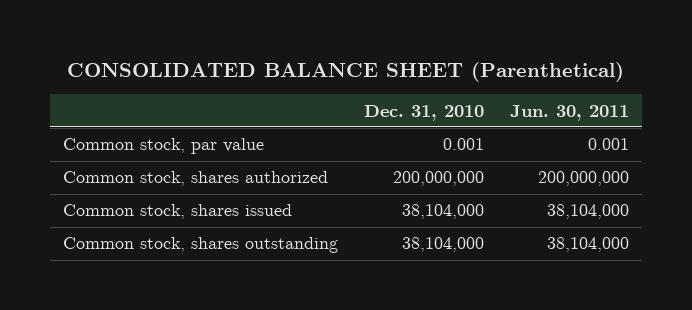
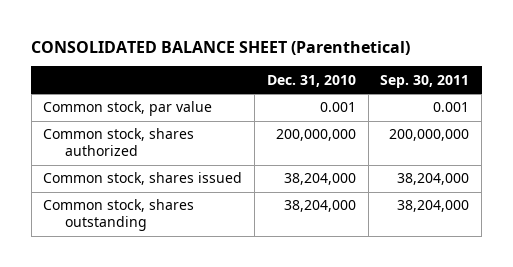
[510,104,630,121] Jun. 30, 2011 -> none
none -> [380,74,470,88] Sep. 30, 2011
[402,204,485,220] 38,104,000 -> [283,173,356,186] 38,204,000
[402,237,485,253] 38,104,000 -> [283,200,356,213] 38,204,000

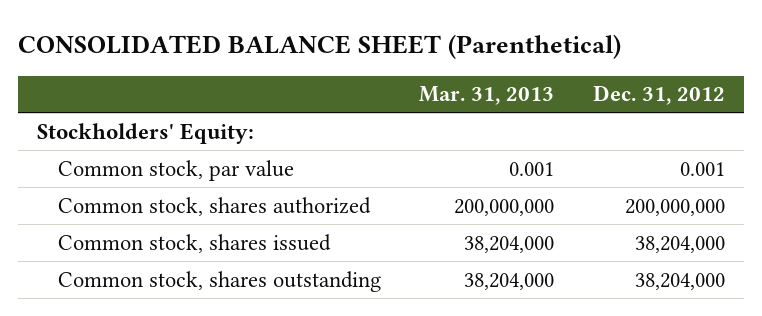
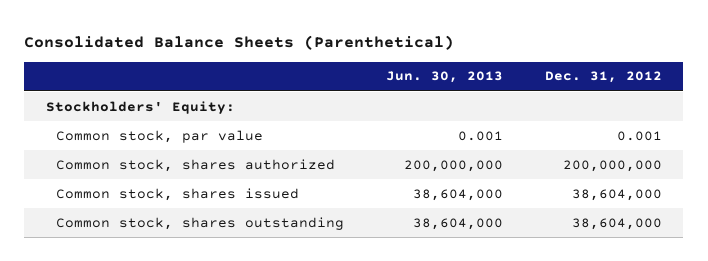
[18,34,622,60] CONSOLIDATED BALANCE SHEET (Parenthetical) -> [24,35,455,51] Consolidated Balance Sheets (Parenthetical)
[419,86,555,106] Mar. 31, 2013 -> none
none -> [385,71,503,84] Jun. 30, 2013
[634,235,725,253] 38,204,000 -> [572,188,663,201] 38,604,000
[634,272,725,290] 38,204,000 -> [572,217,663,230] 38,604,000

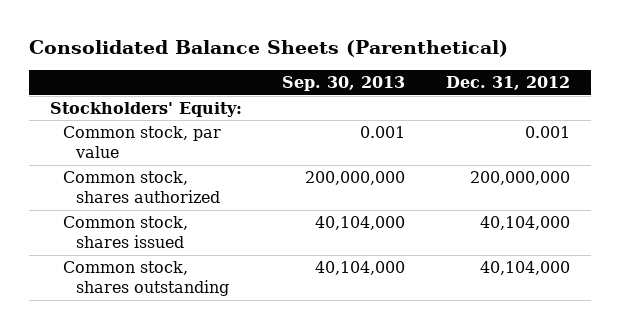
[385,71,503,84] Jun. 30, 2013 -> none
none -> [282,76,406,92] Sep. 30, 2013
[572,188,663,201] 38,604,000 -> [480,216,571,231] 40,104,000
[572,217,663,230] 38,604,000 -> [480,261,571,276] 40,104,000

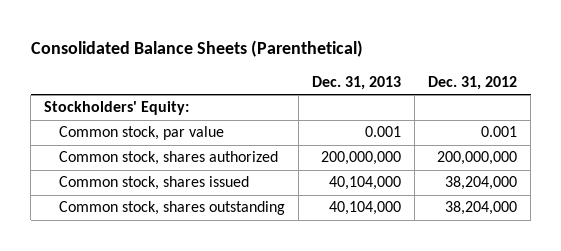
[282,76,406,92] Sep. 30, 2013 -> none
none -> [312,76,402,91] Dec. 31, 2013
[480,216,571,231] 40,104,000 -> [445,176,518,191] 38,204,000
[480,261,571,276] 40,104,000 -> [445,201,518,216] 38,204,000

